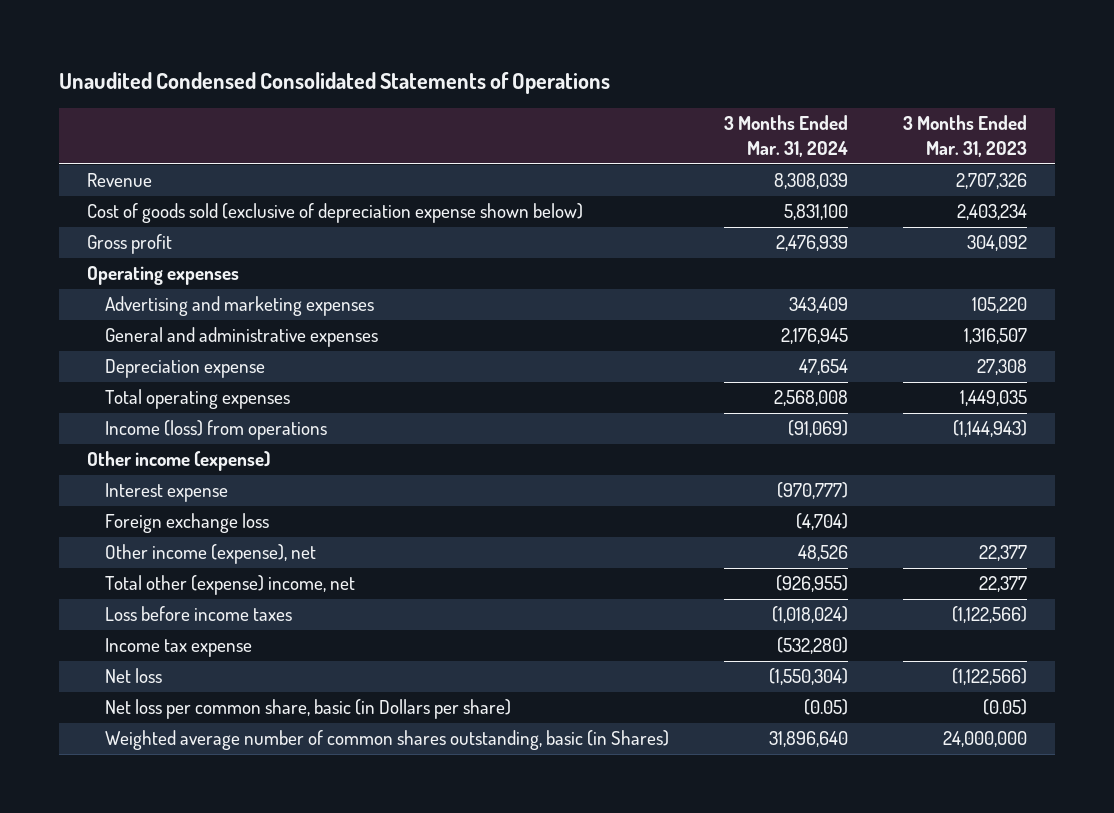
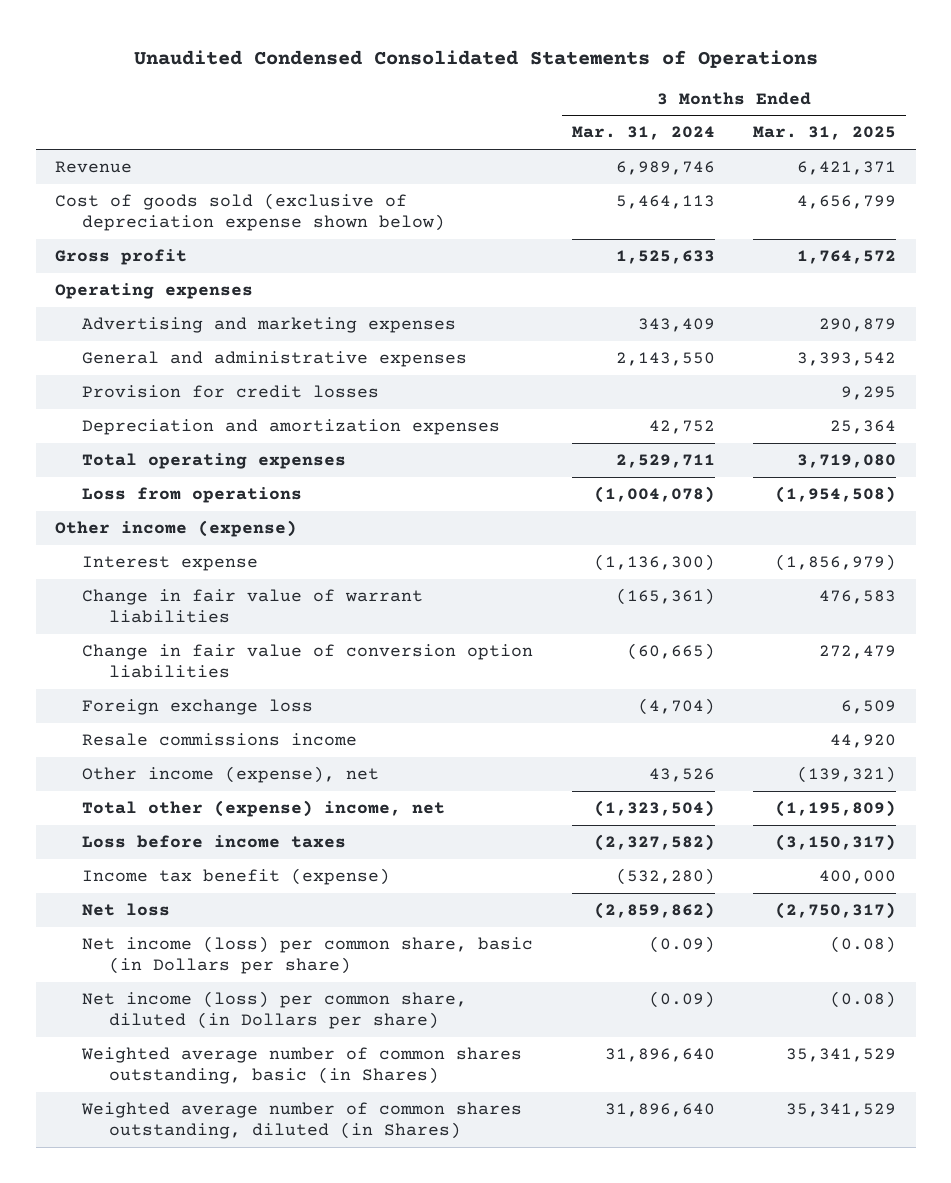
[903,115,1028,158] 3 Months Ended Mar. 31, 2023 -> none
none -> [753,126,897,141] Mar. 31, 2025
[774,173,849,190] 8,308,039 -> [615,161,715,176] 6,989,746
[784,204,849,221] 5,831,100 -> [615,195,715,210] 5,464,113
[776,235,849,252] 2,476,939 -> [615,250,715,265] 1,525,633
[781,328,849,345] 2,176,945 -> [615,352,715,367] 2,143,550
none -> [81,385,379,399] Provision for credit losses
[104,359,265,379] Depreciation expense -> [81,419,500,436] Depreciation and amortization expenses
[799,359,849,376] 47,654 -> [648,420,715,435] 42,752
[774,390,849,407] 2,568,008 -> [615,454,715,469] 2,529,711
[104,420,327,441] Income (loss) from operations -> [81,487,302,504] Loss from operations
[788,420,849,438] (91,069) -> [593,486,715,504] (1,004,078)
[777,482,849,500] (970,777) -> [593,554,715,572] (1,136,300)
none -> [81,589,423,624] Change in fair value of warrant liabilities
none -> [81,644,533,679] Change in fair value of conversion option liabilities
none -> [81,733,357,747] Resale commissions income
[798,545,849,562] 48,526 -> [648,768,715,783] 43,526
[776,575,849,593] (926,955) -> [593,800,715,818] (1,323,504)
[772,606,849,624] (1,018,024) -> [593,834,715,852] (2,327,582)
[104,638,252,658] Income tax expense -> [81,868,390,886] Income tax benefit (expense)
[769,668,849,686] (1,550,304) -> [593,902,715,920] (2,859,862)
[104,699,511,720] Net loss per common share, basic (in Dollars per share) -> [81,936,533,975] Net income (loss) per common share, basic (in Dollars per share)
[804,699,849,716] (0.05) -> [648,936,715,954] (0.09)
none -> [81,991,467,1030] Net income (loss) per common share, diluted (in Dollars per share)
none -> [80,1102,522,1140] Weighted average number of common shares outstanding, diluted (in Shares)

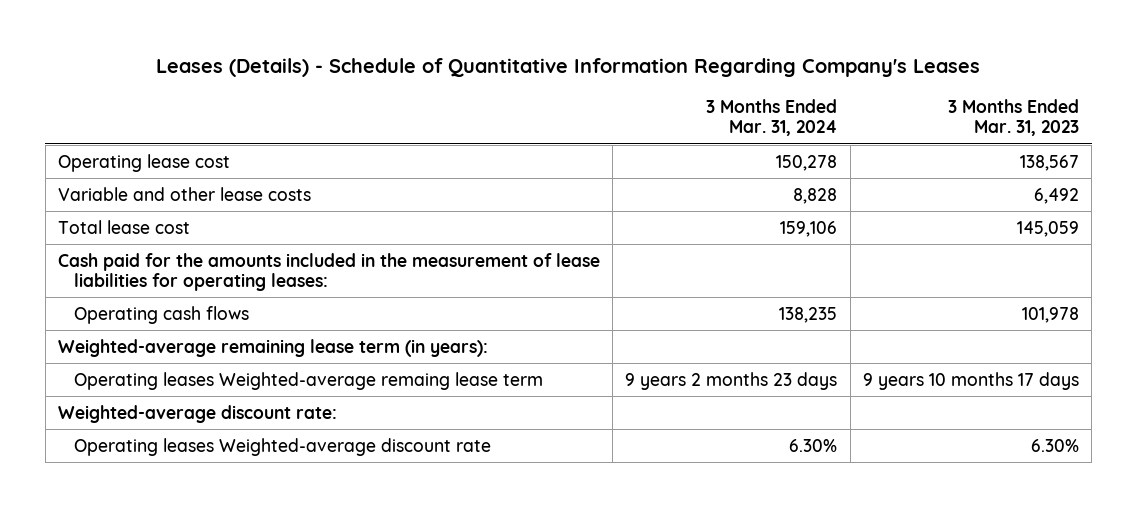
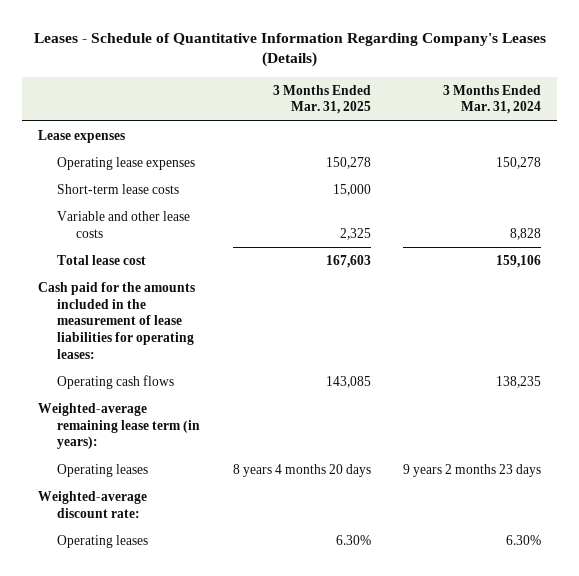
[156,57,981,77] Leases (Details) - Schedule of Quantitative Information Regarding Company's Leases -> [33,32,546,68] Leases - Schedule of Quantitative Information Regarding Company's Leases (Details)
[947,99,1079,137] 3 Months Ended Mar. 31, 2023 -> none
none -> [272,84,371,115] 3 Months Ended Mar. 31, 2025
none -> [38,130,126,144] Lease expenses
[58,153,231,172] Operating lease cost -> [57,157,196,171] Operating lease expenses
none -> [57,184,180,195] Short-term lease costs
[74,371,544,390] Operating leases Weighted-average remaing lease term -> [57,464,149,478] Operating leases
[74,437,492,456] Operating leases Weighted-average discount rate -> [57,535,149,549] Operating leases

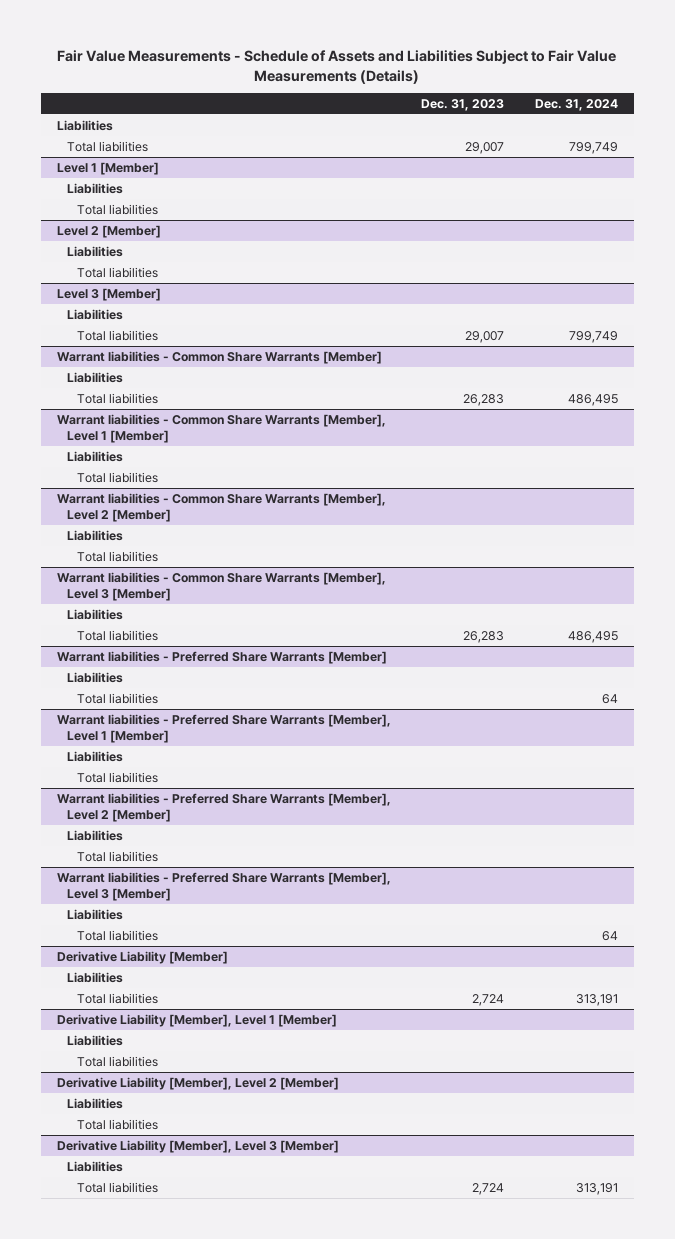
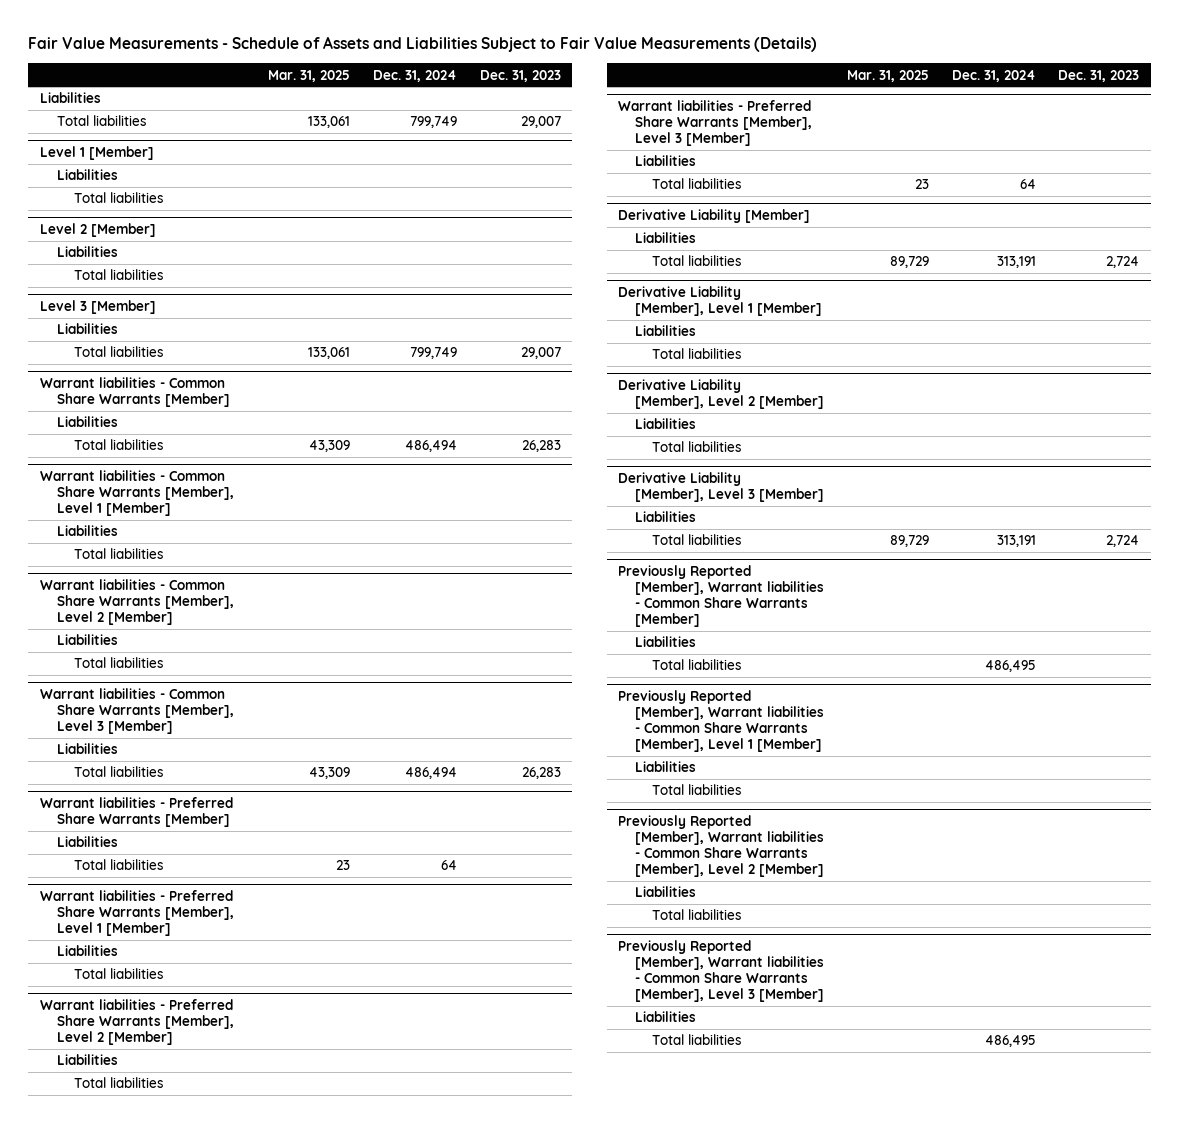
none -> [268,69,351,82] Mar. 31, 2025
[568,393,619,406] 486,495 -> [405,440,458,453] 486,494
[568,630,619,643] 486,495 -> [405,767,458,780] 486,494
none -> [618,565,825,627] Previously Reported [Member], Warrant liabilities - Common Share Warrants [Member]
none -> [635,636,697,648] Liabilities
none -> [652,659,742,671] Total liabilities
none -> [618,690,825,752] Previously Reported [Member], Warrant liabilities - Common Share Warrants [Member], Level 1 [Member]
none -> [635,761,697,773] Liabilities
none -> [652,784,742,796] Total liabilities
none -> [618,815,825,877] Previously Reported [Member], Warrant liabilities - Common Share Warrants [Member], Level 2 [Member]
none -> [635,886,697,898] Liabilities
none -> [652,909,742,921] Total liabilities
none -> [618,940,825,1002] Previously Reported [Member], Warrant liabilities - Common Share Warrants [Member], Level 3 [Member]
none -> [635,1011,697,1023] Liabilities
none -> [652,1034,742,1046] Total liabilities

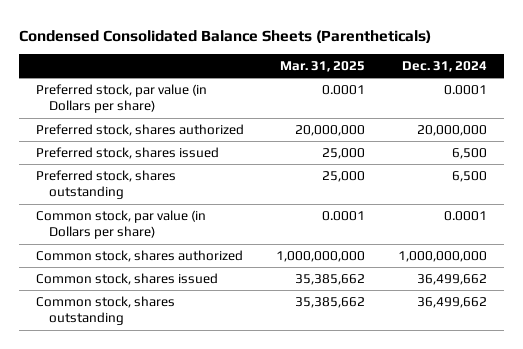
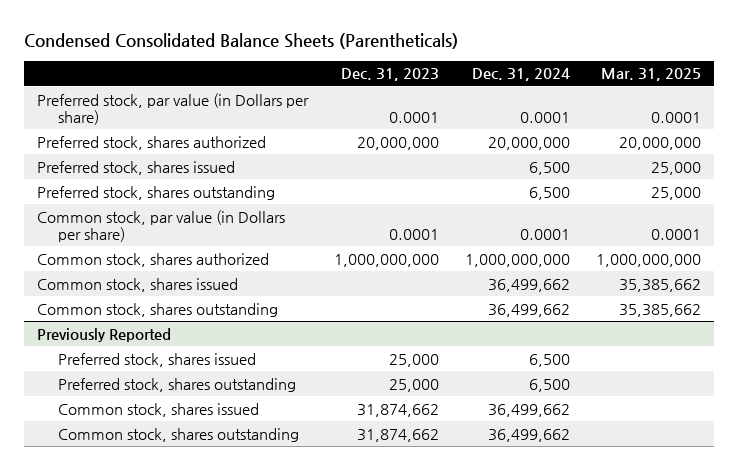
none -> [340,68,439,82] Dec. 31, 2023
none -> [36,327,171,342] Previously Reported
none -> [57,352,256,367] Preferred stock, shares issued
none -> [57,377,296,392] Preferred stock, shares outstanding
none -> [57,402,259,417] Common stock, shares issued
none -> [57,427,299,442] Common stock, shares outstanding

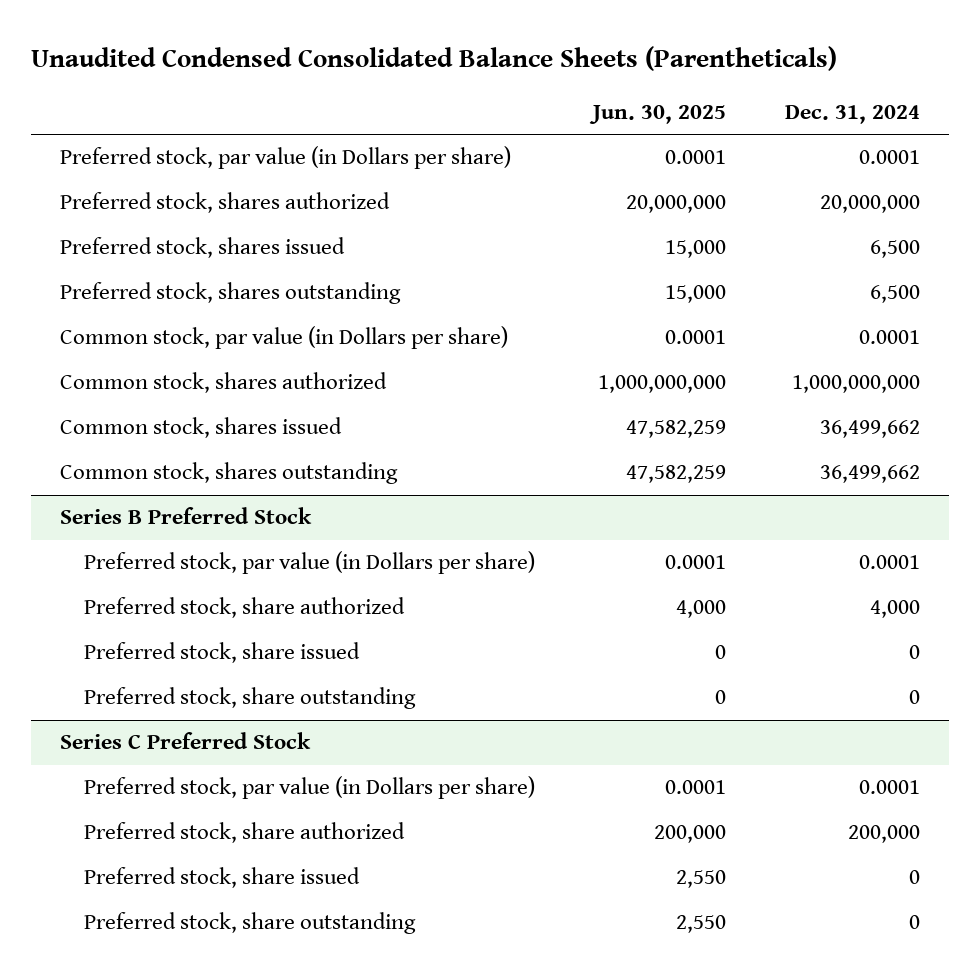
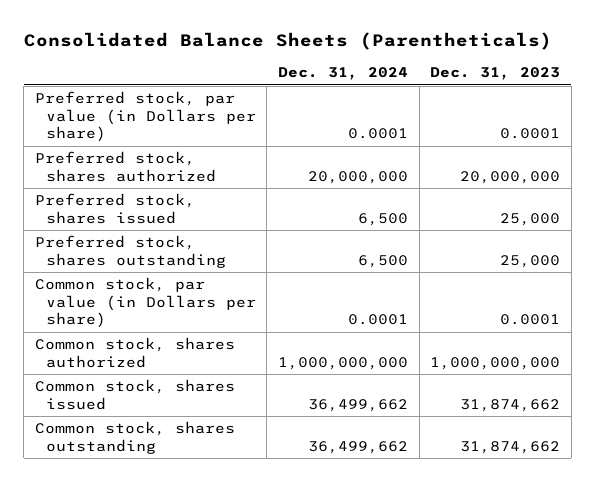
[31,45,838,71] Unaudited Condensed Consolidated Balance Sheets (Parentheticals) -> [23,31,552,50] Consolidated Balance Sheets (Parentheticals)
[589,104,727,124] Jun. 30, 2025 -> none
none -> [430,67,561,81] Dec. 31, 2023
[60,507,313,525] Series B Preferred Stock -> none
[84,551,536,575] Preferred stock, par value (in Dollars per share) -> none
[84,597,406,619] Preferred stock, share authorized -> none
[84,642,361,664] Preferred stock, share issued -> none
[84,687,417,710] Preferred stock, share outstanding -> none
[60,732,312,750] Series C Preferred Stock -> none
[84,776,536,800] Preferred stock, par value (in Dollars per share) -> none
[84,822,406,844] Preferred stock, share authorized -> none
[84,867,361,889] Preferred stock, share issued -> none
[84,912,417,935] Preferred stock, share outstanding -> none

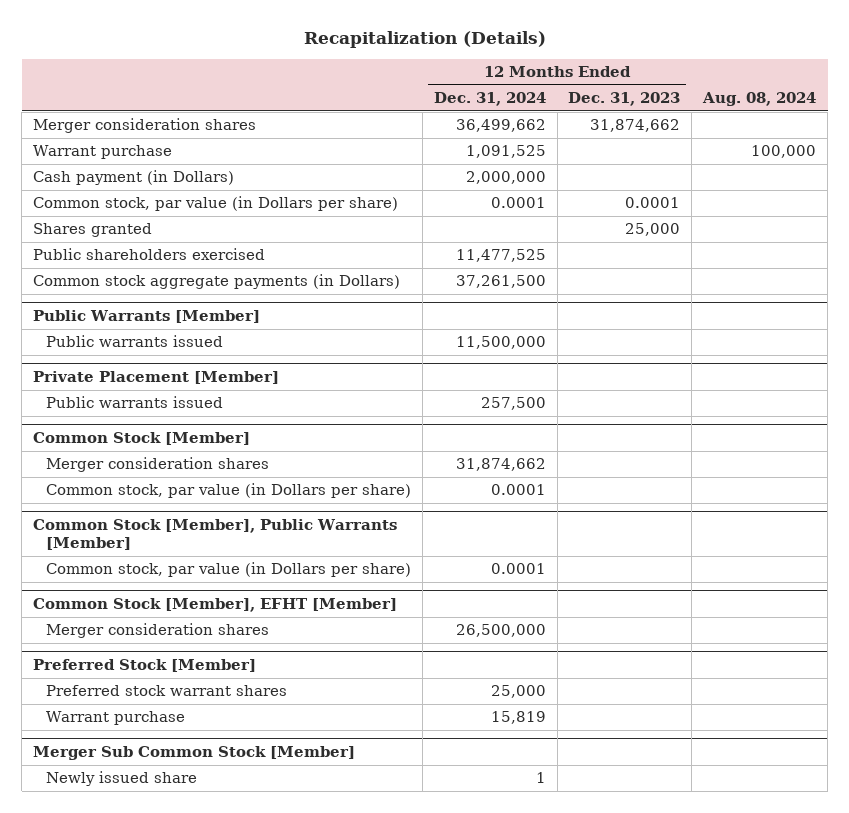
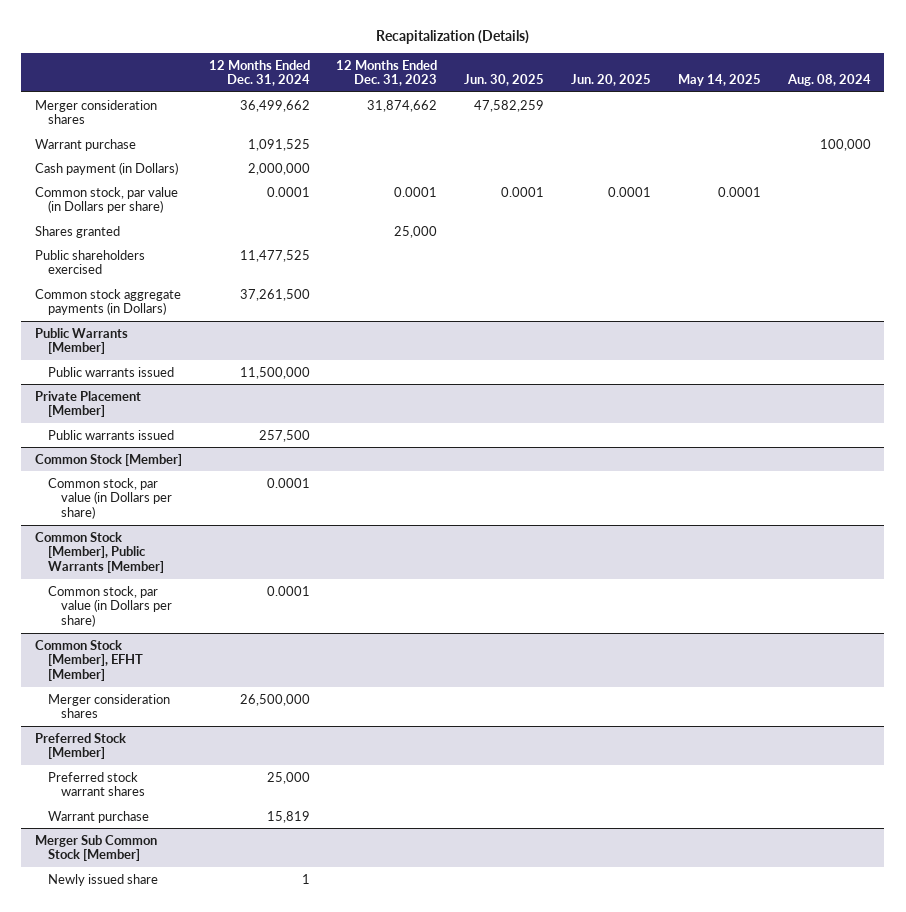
none -> [464,74,545,87] Jun. 30, 2025
none -> [571,74,652,87] Jun. 20, 2025
none -> [677,74,761,87] May 14, 2025
[46,457,270,473] Merger consideration shares -> none

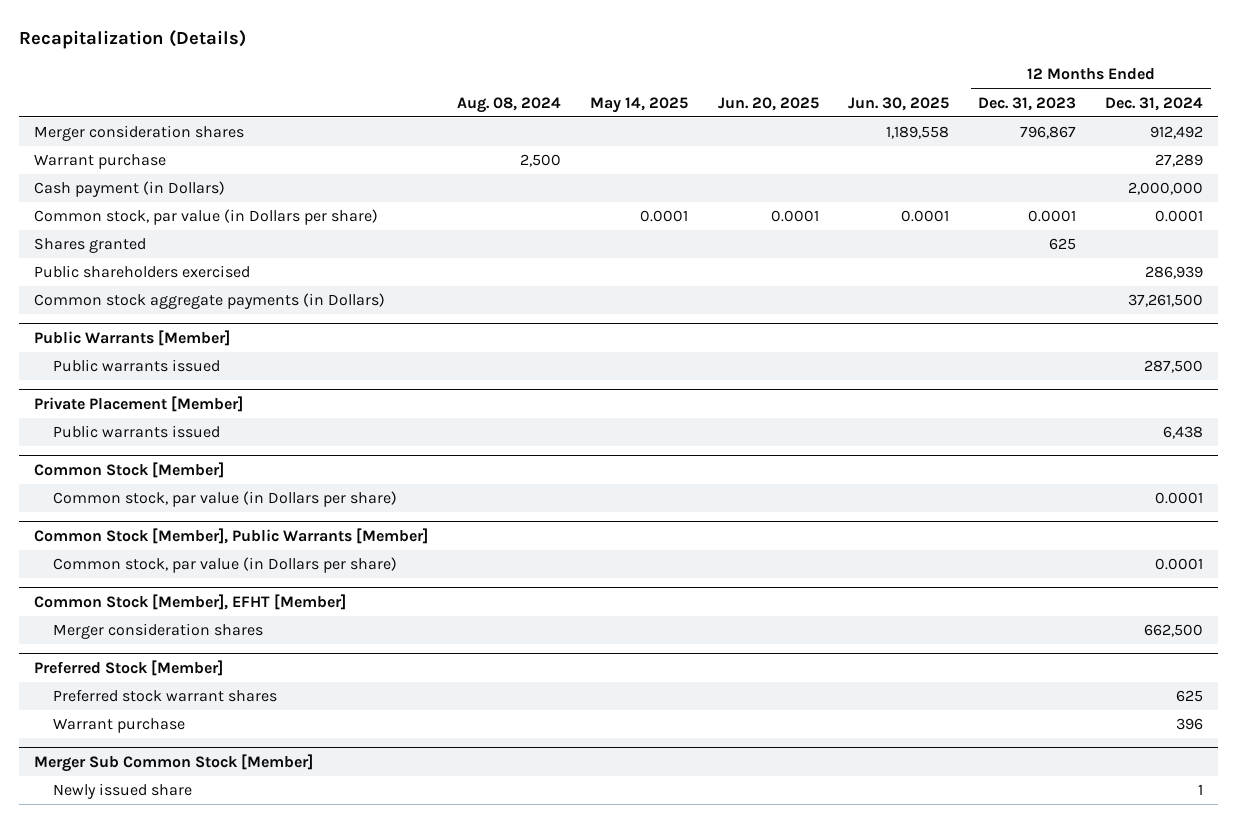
[239,99,310,112] 36,499,662 -> [1150,126,1204,140] 912,492
[367,99,438,112] 31,874,662 -> [1020,126,1077,140] 796,867
[474,99,545,112] 47,582,259 -> [885,126,949,140] 1,189,558
[247,138,310,151] 1,091,525 -> [1155,154,1204,168] 27,289
[819,138,871,151] 100,000 -> [520,154,562,168] 2,500
[394,225,438,238] 25,000 -> [1049,238,1077,251] 625
[239,249,310,262] 11,477,525 -> [1145,266,1204,280] 286,939
[239,366,310,379] 11,500,000 -> [1144,360,1204,374] 287,500
[258,429,310,442] 257,500 -> [1163,426,1204,440] 6,438
[239,693,310,706] 26,500,000 -> [1144,624,1204,638] 662,500
[266,771,310,784] 25,000 -> [1176,690,1204,703] 625
[266,810,310,823] 15,819 -> [1176,718,1204,731] 396

